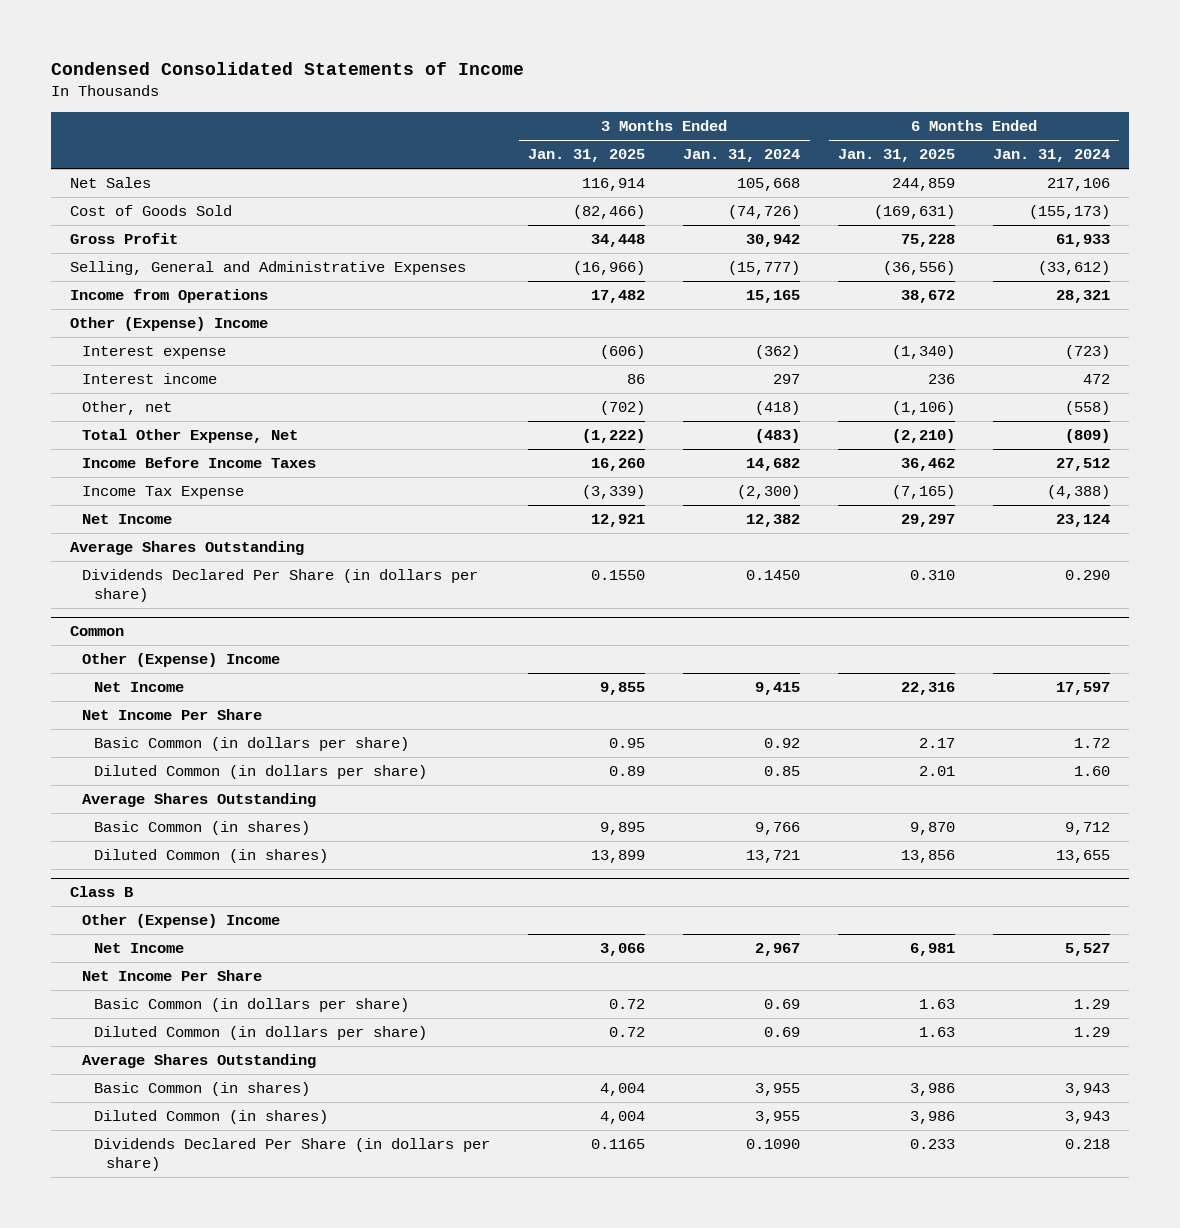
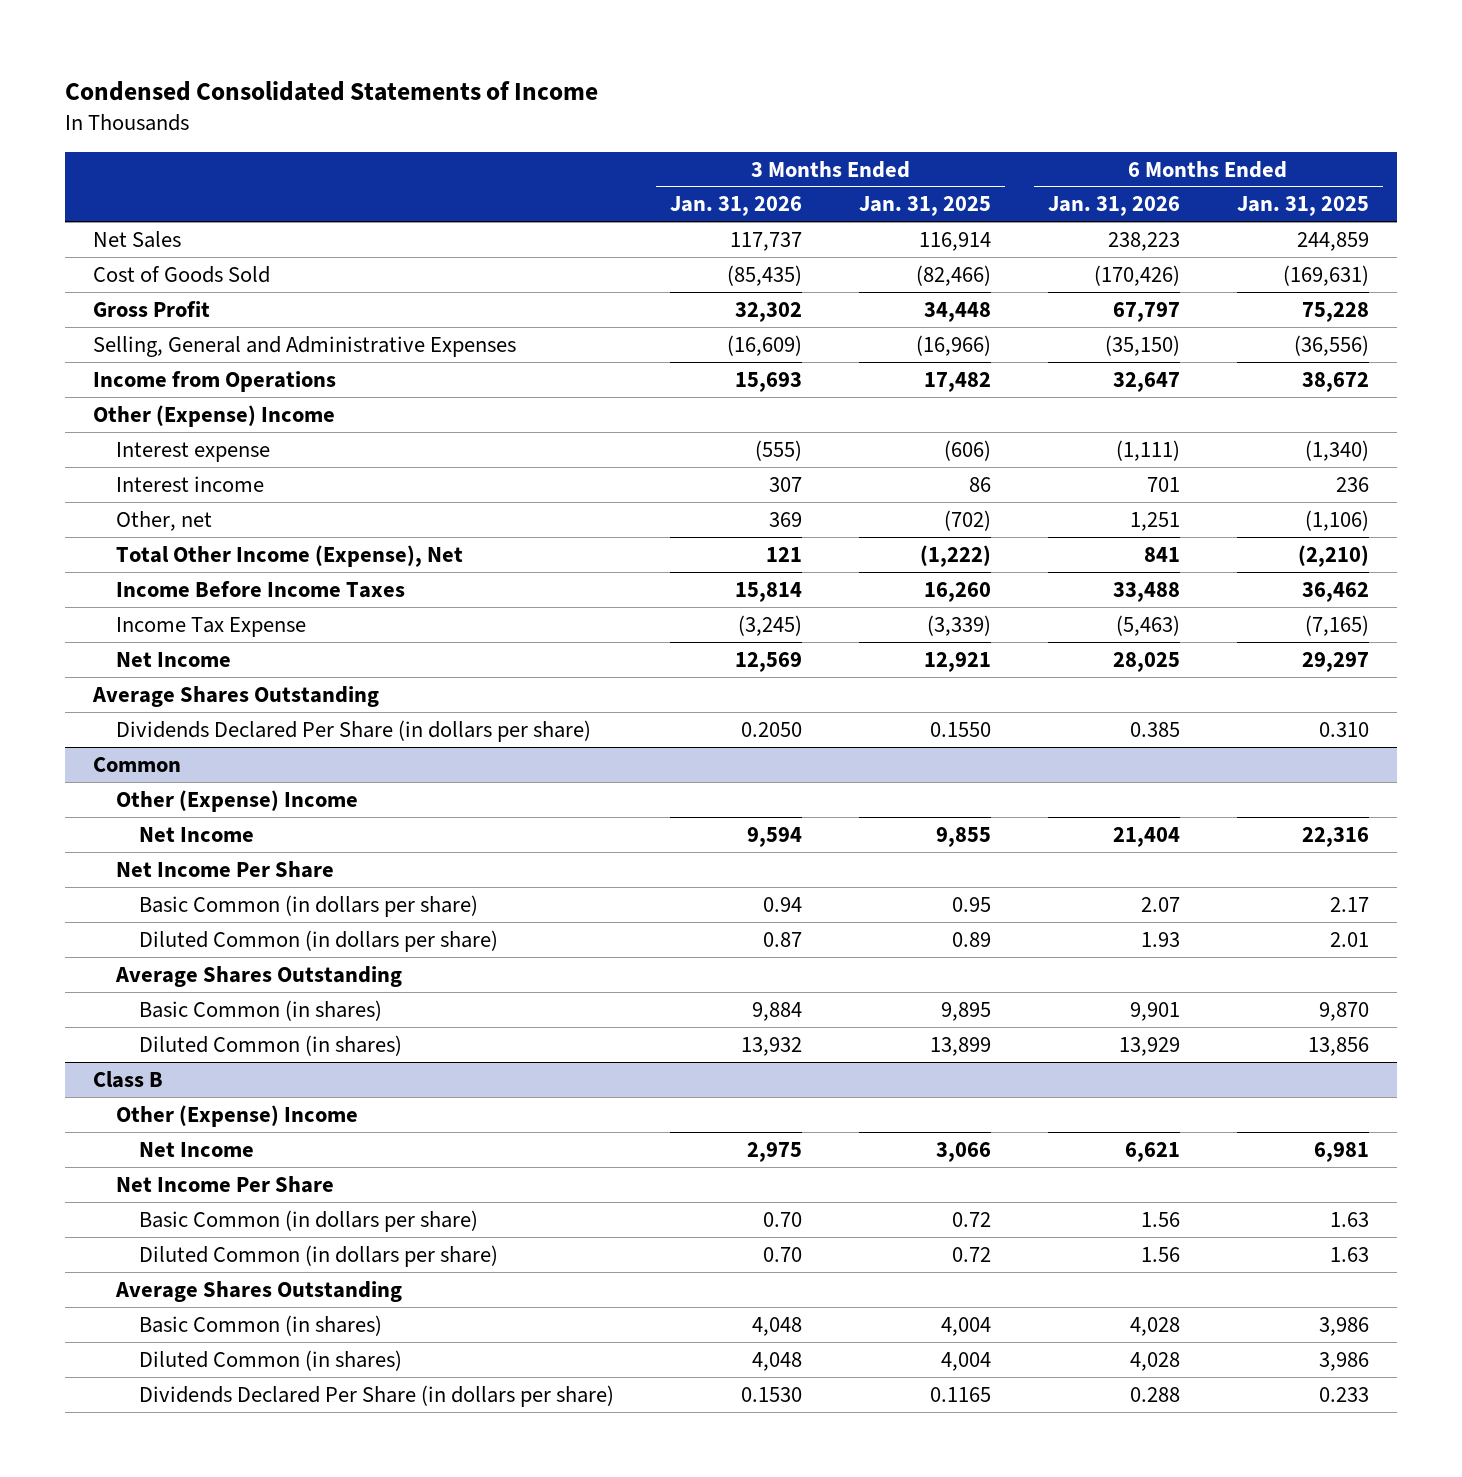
[683,149,801,163] Jan. 31, 2024 -> none
[992,149,1110,163] Jan. 31, 2024 -> none
none -> [670,196,803,217] Jan. 31, 2026
none -> [1047,196,1180,217] Jan. 31, 2026
[82,429,299,444] Total Other Expense, Net -> [116,544,464,567] Total Other Income (Expense), Net

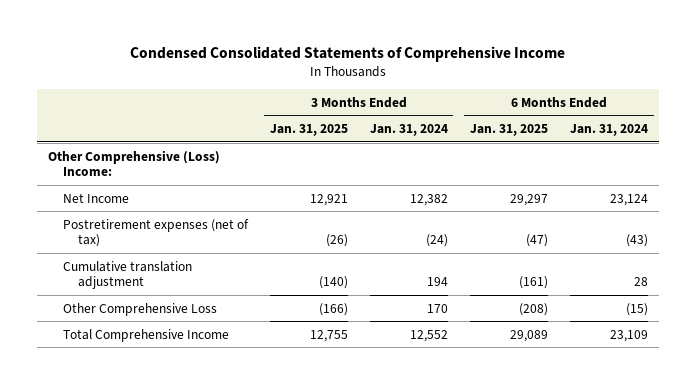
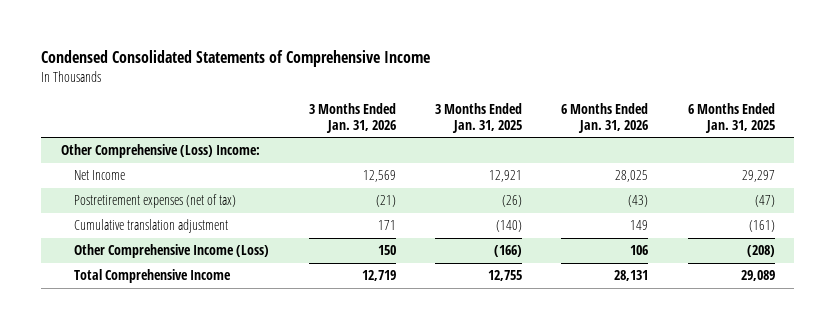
[369,123,448,136] Jan. 31, 2024 -> none
[570,123,649,136] Jan. 31, 2024 -> none
none -> [308,102,396,133] 3 Months Ended Jan. 31, 2026
none -> [561,102,649,133] 6 Months Ended Jan. 31, 2026
[62,302,217,316] Other Comprehensive Loss -> [74,244,270,259] Other Comprehensive Income (Loss)

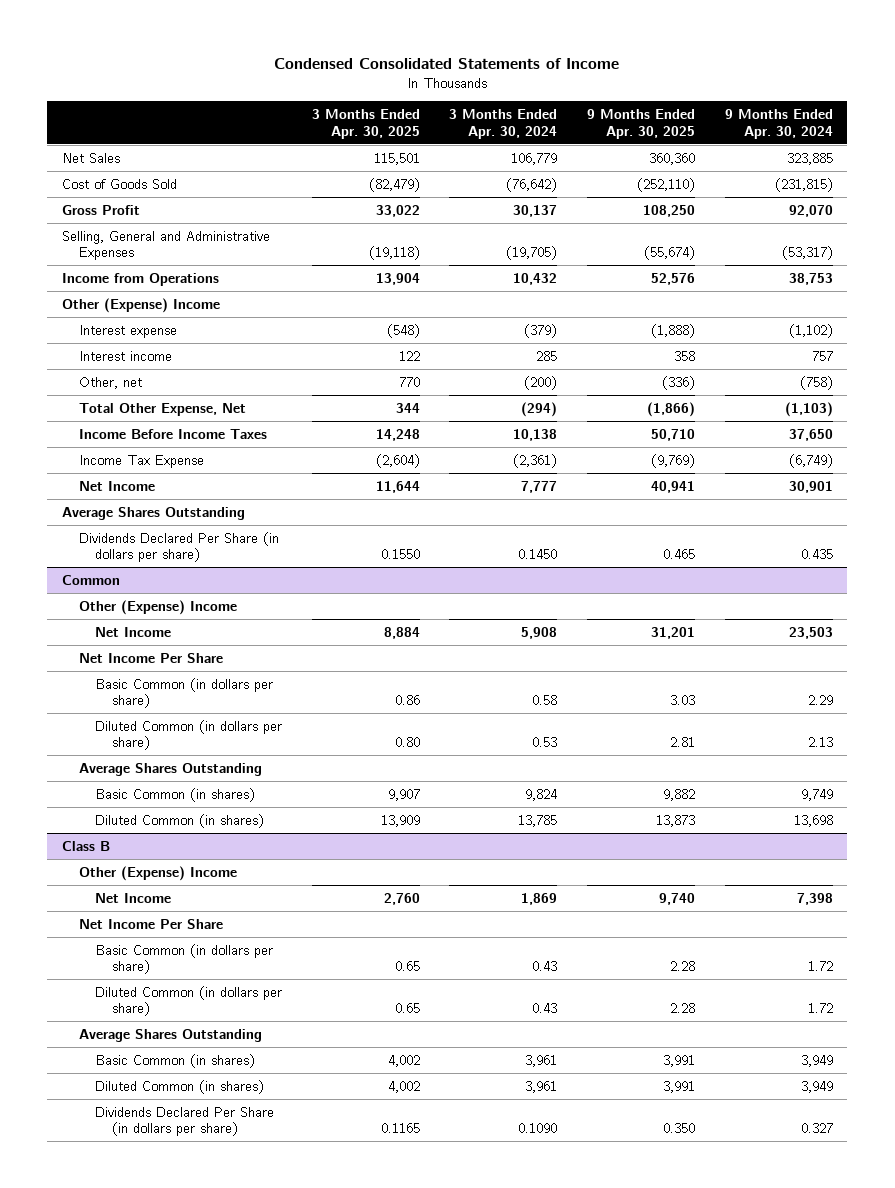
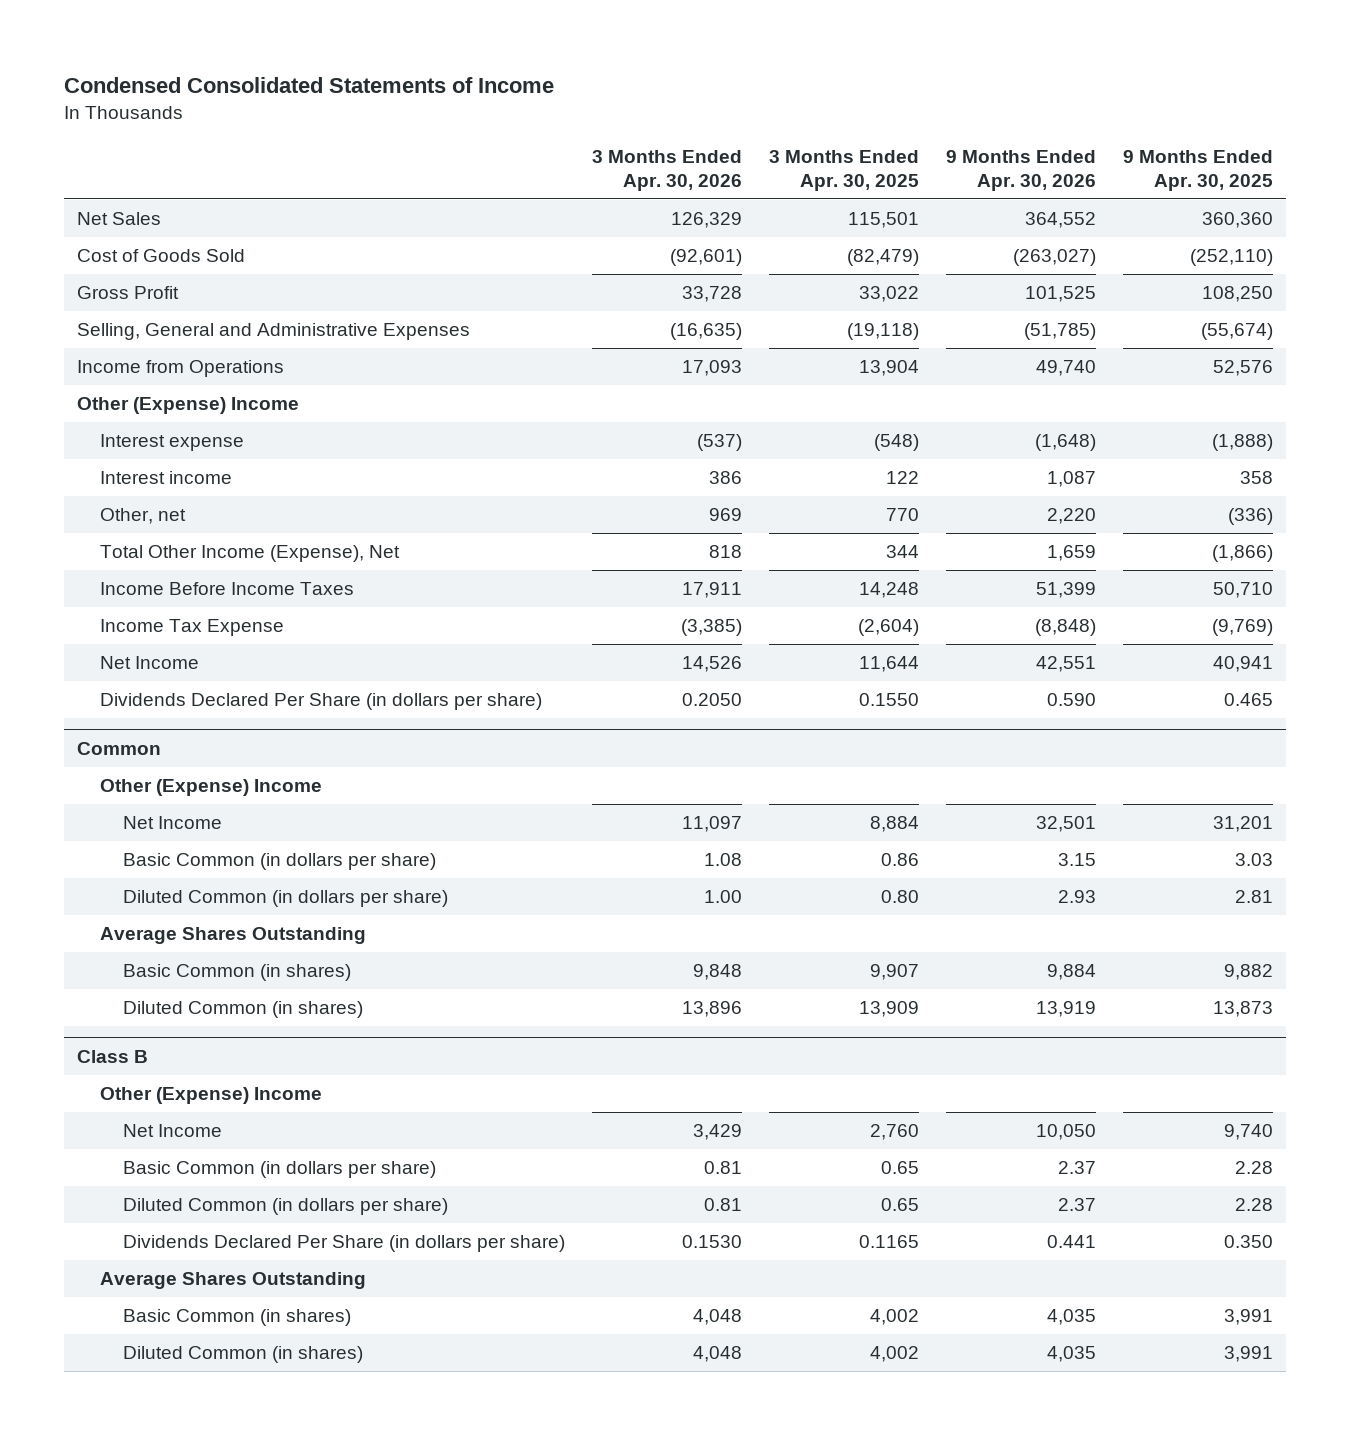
[449,109,558,139] 3 Months Ended Apr. 30, 2024 -> none
[724,109,833,139] 9 Months Ended Apr. 30, 2024 -> none
none -> [592,149,743,191] 3 Months Ended Apr. 30, 2026
none -> [945,149,1096,191] 9 Months Ended Apr. 30, 2026
[78,402,246,416] Total Other Expense, Net -> [100,545,401,563] Total Other Income (Expense), Net
[62,506,246,520] Average Shares Outstanding -> none
[78,652,223,663] Net Income Per Share -> none
[78,918,223,929] Net Income Per Share -> none
[95,1106,275,1137] Dividends Declared Per Share (in dollars per share) -> [123,1235,566,1253] Dividends Declared Per Share (in dollars per share)

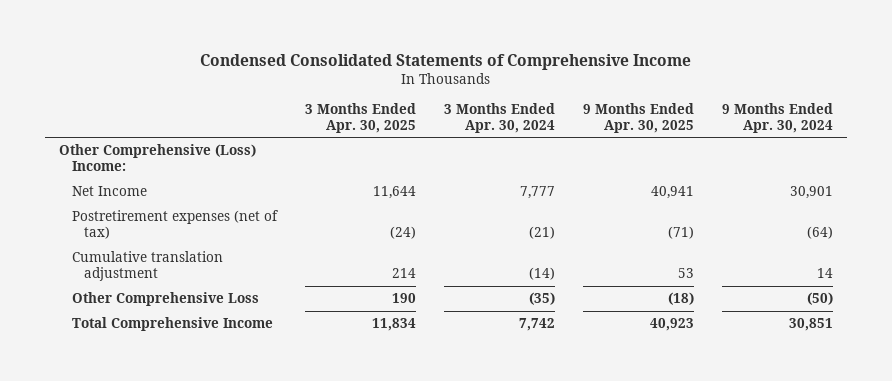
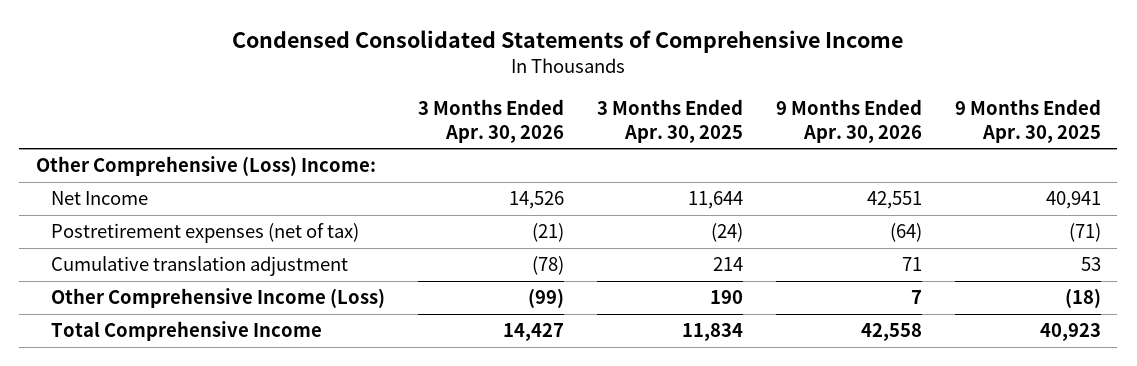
[443,103,555,133] 3 Months Ended Apr. 30, 2024 -> none
[722,103,834,133] 9 Months Ended Apr. 30, 2024 -> none
none -> [418,98,565,143] 3 Months Ended Apr. 30, 2026
none -> [776,98,923,143] 9 Months Ended Apr. 30, 2026
[71,292,259,307] Other Comprehensive Loss -> [51,288,386,309] Other Comprehensive Income (Loss)

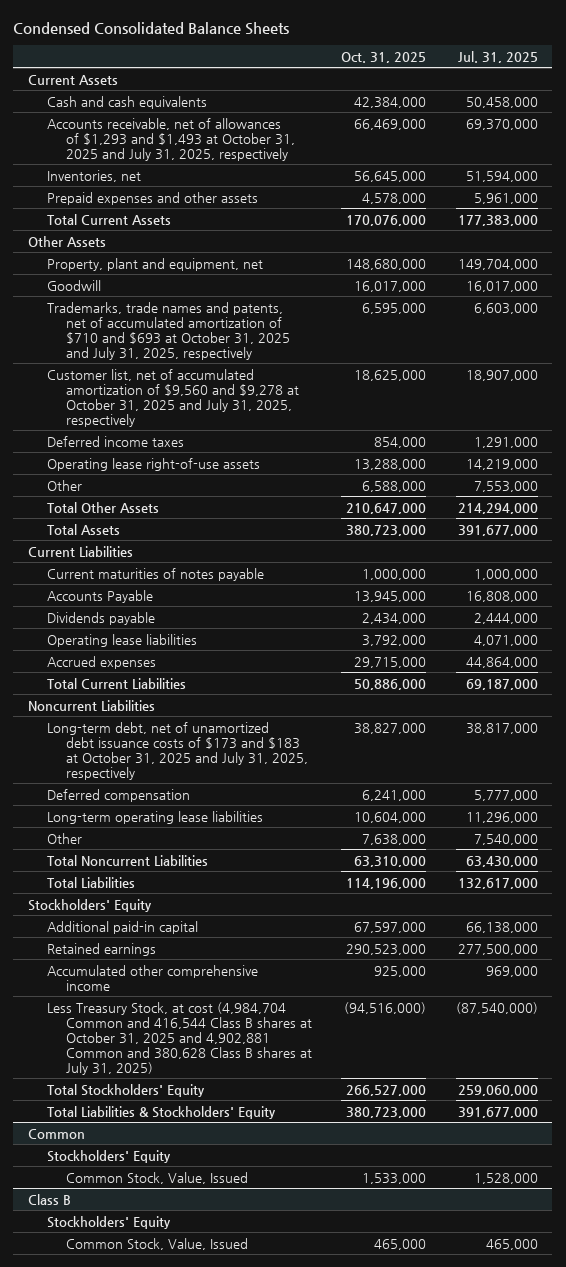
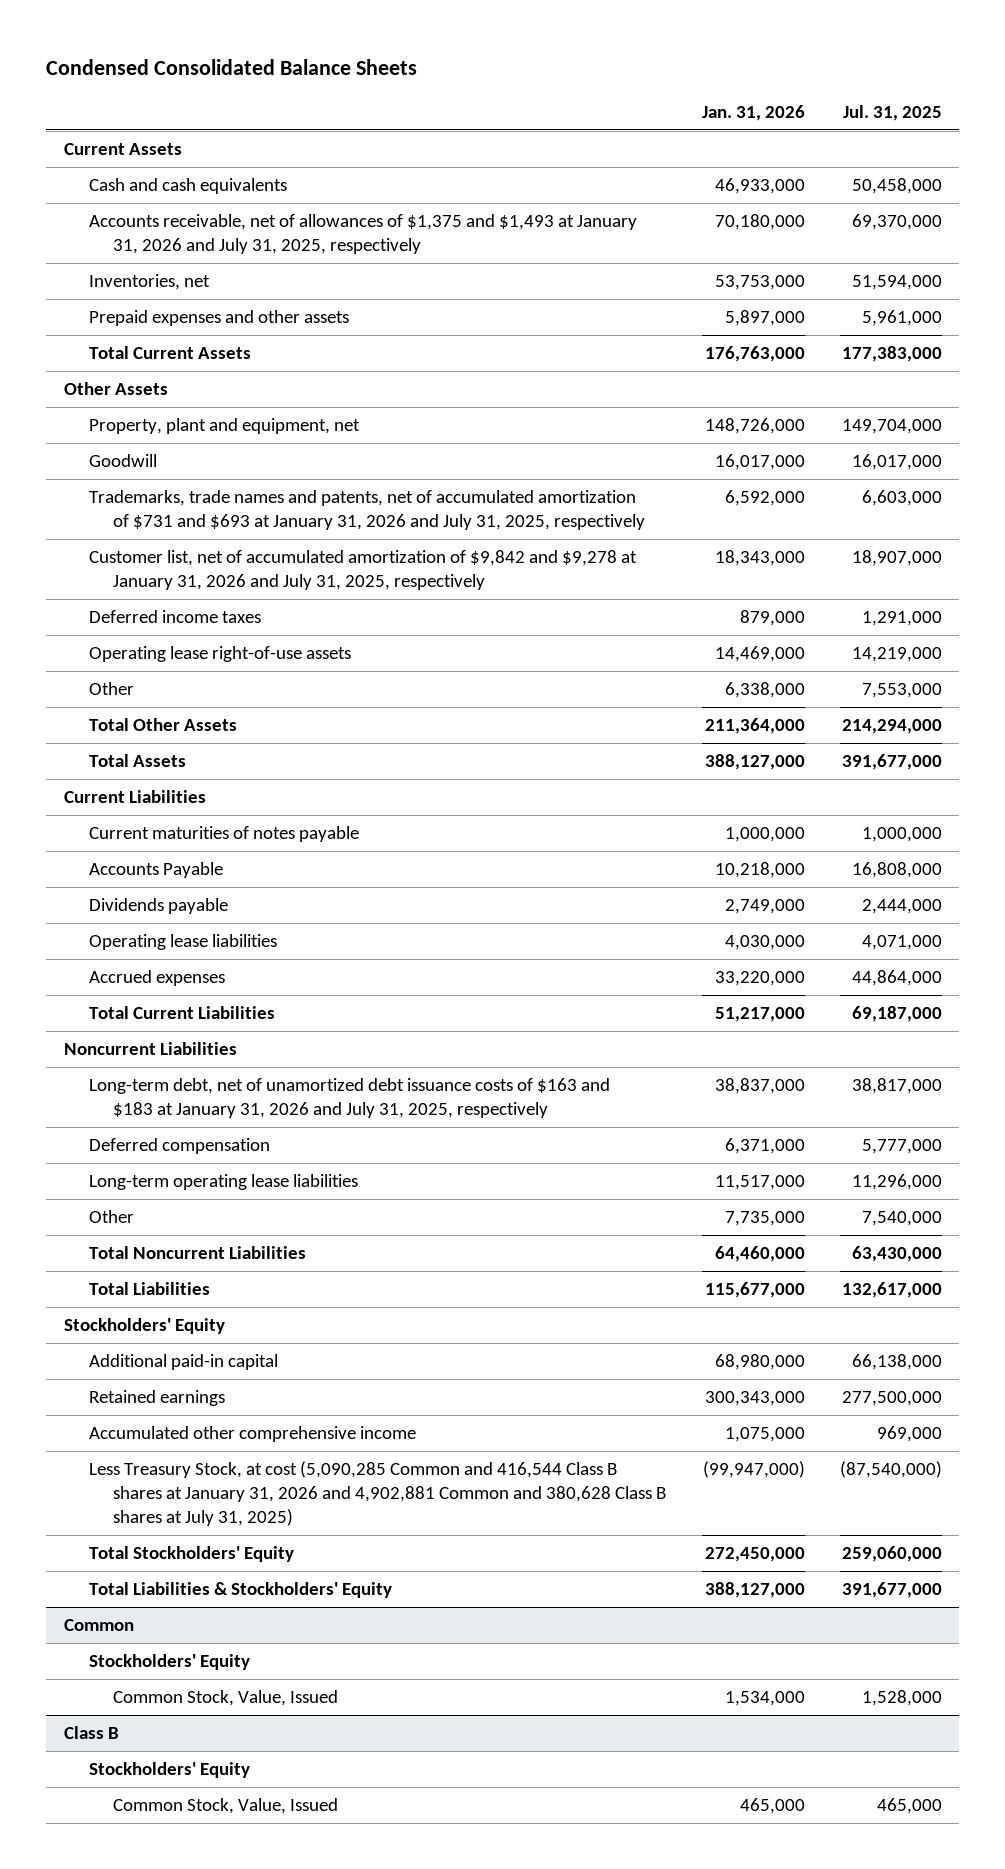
[341,51,427,63] Oct. 31, 2025 -> none
none -> [701,105,805,122] Jan. 31, 2026
[46,117,295,161] Accounts receivable, net of allowances of $1,293 and $1,493 at October 31, 2025 and July 31, 2025, respectively -> [88,214,637,255] Accounts receivable, net of allowances of $1,375 and $1,493 at January 31, 2026 and July 31, 2025, respectively
[46,301,290,360] Trademarks, trade names and patents, net of accumulated amortization of $710 and $693 at October 31, 2025 and July 31, 2025, respectively -> [88,490,646,531] Trademarks, trade names and patents, net of accumulated amortization of $731 and $693 at January 31, 2026 and July 31, 2025, respectively
[46,368,299,427] Customer list, net of accumulated amortization of $9,560 and $9,278 at October 31, 2025 and July 31, 2025, respectively -> [88,550,637,591] Customer list, net of accumulated amortization of $9,842 and $9,278 at January 31, 2026 and July 31, 2025, respectively
[46,721,308,780] Long-term debt, net of unamortized debt issuance costs of $173 and $183 at October 31, 2025 and July 31, 2025, respectively -> [88,1078,610,1119] Long-term debt, net of unamortized debt issuance costs of $163 and $183 at January 31, 2026 and July 31, 2025, respectively
[46,1001,312,1075] Less Treasury Stock, at cost (4,984,704 Common and 416,544 Class B shares at October 31, 2025 and 4,902,881 Common and 380,628 Class B shares at July 31, 2025) -> [88,1461,667,1527] Less Treasury Stock, at cost (5,090,285 Common and 416,544 Class B shares at January 31, 2026 and 4,902,881 Common and 380,628 Class B shares at July 31, 2025)

